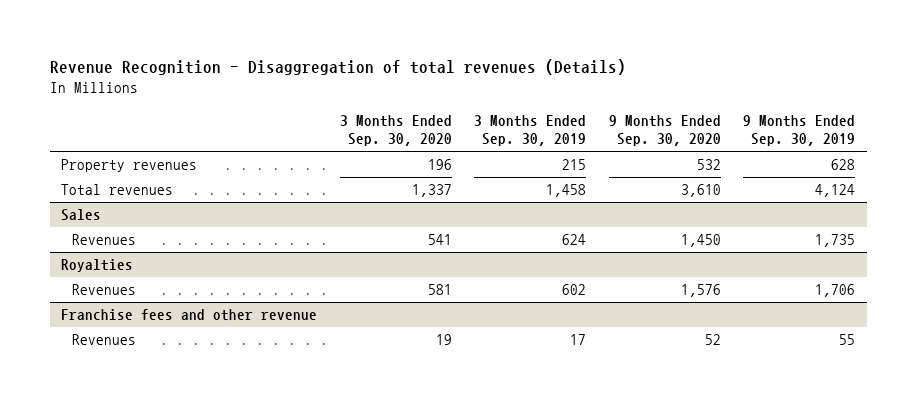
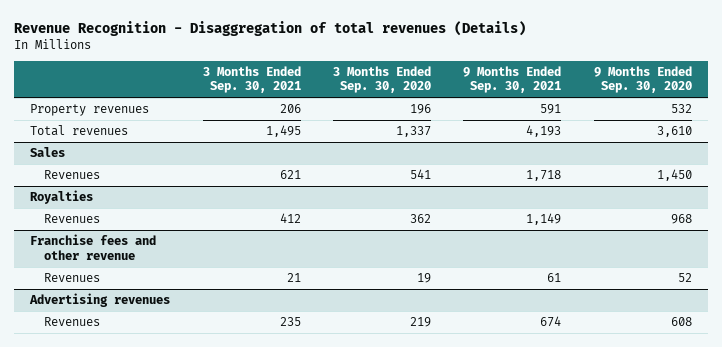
[474,114,587,147] 3 Months Ended Sep. 30, 2019 -> none
[743,114,856,147] 9 Months Ended Sep. 30, 2019 -> none
none -> [202,65,301,94] 3 Months Ended Sep. 30, 2021
none -> [463,65,562,94] 9 Months Ended Sep. 30, 2021
[427,284,452,296] 581 -> [410,213,432,223] 362
[680,284,721,298] 1,576 -> [670,213,692,224] 968
none -> [29,292,171,307] Advertising revenues
none -> [44,316,101,326] Revenues

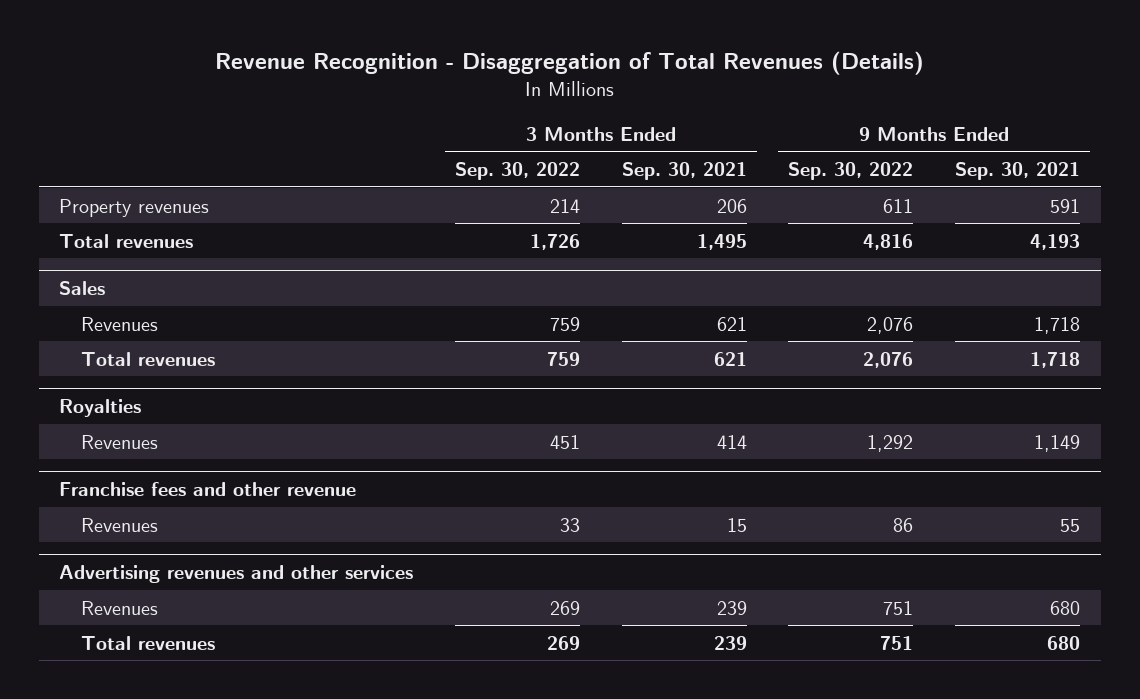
[14,20,527,36] Revenue Recognition - Disaggregation of total revenues (Details) -> [214,51,924,76] Revenue Recognition - Disaggregation of Total Revenues (Details)
[333,65,432,94] 3 Months Ended Sep. 30, 2020 -> none
[593,65,692,94] 9 Months Ended Sep. 30, 2020 -> none
none -> [455,162,581,181] Sep. 30, 2022
none -> [788,162,914,181] Sep. 30, 2022
none -> [80,351,215,366] Total revenues
[279,212,301,223] 412 -> [716,434,747,449] 414
[286,272,301,282] 21 -> [726,517,747,532] 15
[547,272,562,282] 61 -> [1060,518,1081,532] 55
[29,292,171,307] Advertising revenues -> [59,564,414,583] Advertising revenues and other services
[279,316,301,326] 235 -> [716,600,747,615] 239
[540,315,562,327] 674 -> [1050,600,1081,615] 680
none -> [80,635,215,650] Total revenues

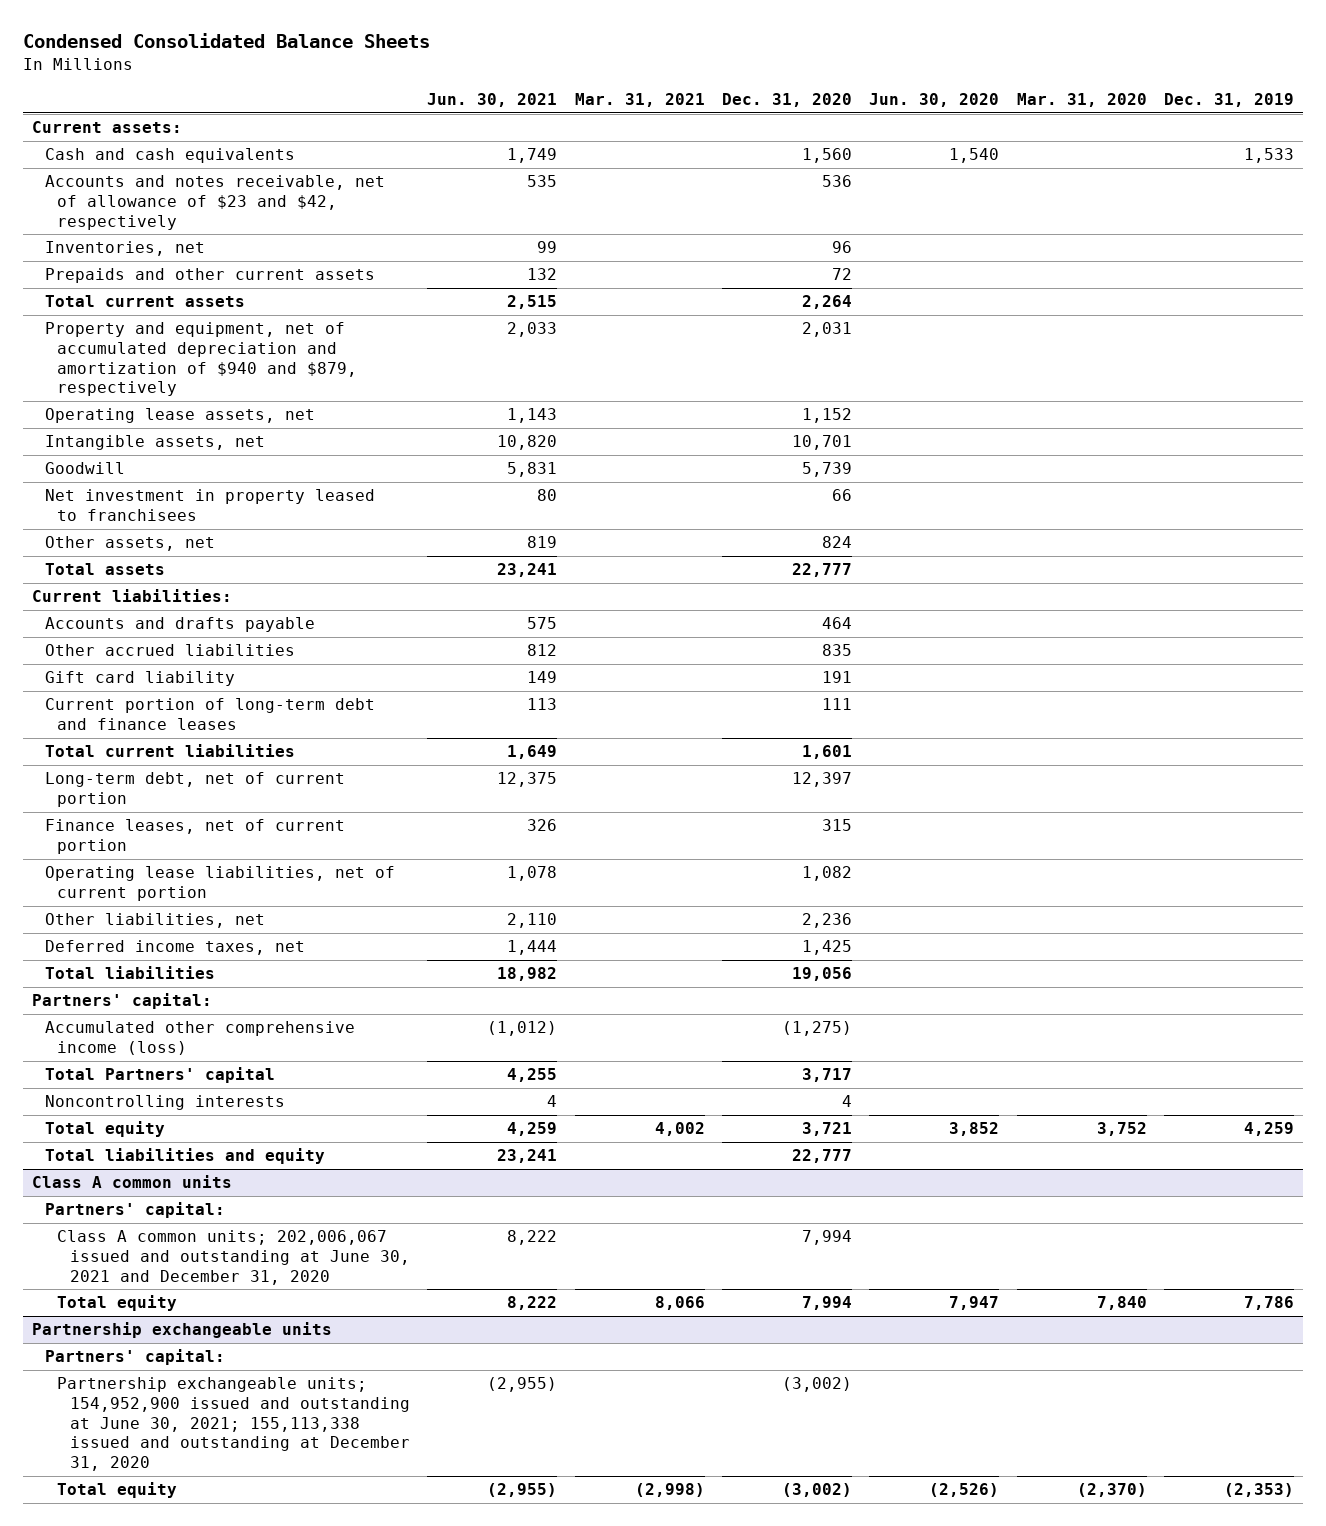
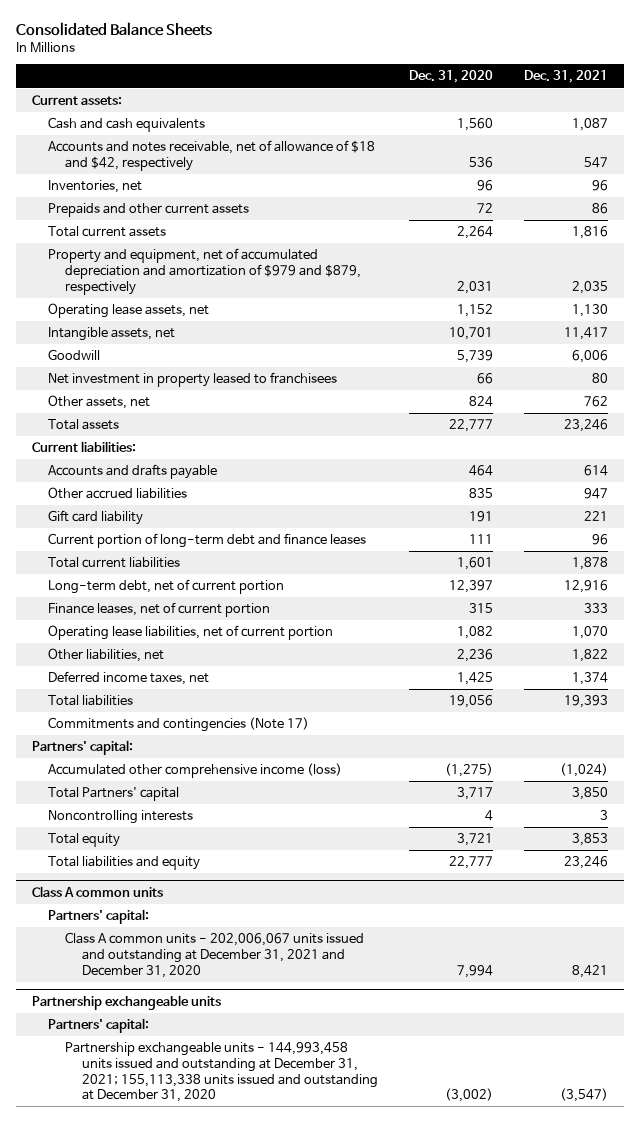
[23,33,431,49] Condensed Consolidated Balance Sheets -> [15,22,212,37] Consolidated Balance Sheets
[427,92,558,107] Jun. 30, 2021 -> none
[574,92,705,107] Mar. 31, 2021 -> none
[869,92,1000,107] Jun. 30, 2020 -> none
[1016,92,1147,107] Mar. 31, 2020 -> none
[1163,92,1294,107] Dec. 31, 2019 -> none
none -> [524,70,609,84] Dec. 31, 2021
[44,175,385,230] Accounts and notes receivable, net of allowance of $23 and $42, respectively -> [48,140,376,171] Accounts and notes receivable, net of allowance of $18 and $42, respectively
[44,322,358,397] Property and equipment, net of accumulated depreciation and amortization of $940 and $879, respectively -> [48,248,362,295] Property and equipment, net of accumulated depreciation and amortization of $979 and $879, respectively
none -> [48,717,310,733] Commitments and contingencies (Note 17)
[57,1295,178,1312] Total equity -> none
[57,1230,410,1285] Class A common units; 202,006,067 issued and outstanding at June 30, 2021 and December 31, 2020 -> [65,932,365,978] Class A common units - 202,006,067 units issued and outstanding at December 31, 2021 and December 31, 2020
[57,1482,178,1499] Total equity -> none
[57,1377,410,1471] Partnership exchangeable units; 154,952,900 issued and outstanding at June 30, 2021; 155,113,338 issued and outstanding at December 31, 2020 -> [65,1042,378,1103] Partnership exchangeable units - 144,993,458 units issued and outstanding at December 31, 2021; 155,113,338 units issued and outstanding at December 31, 2020

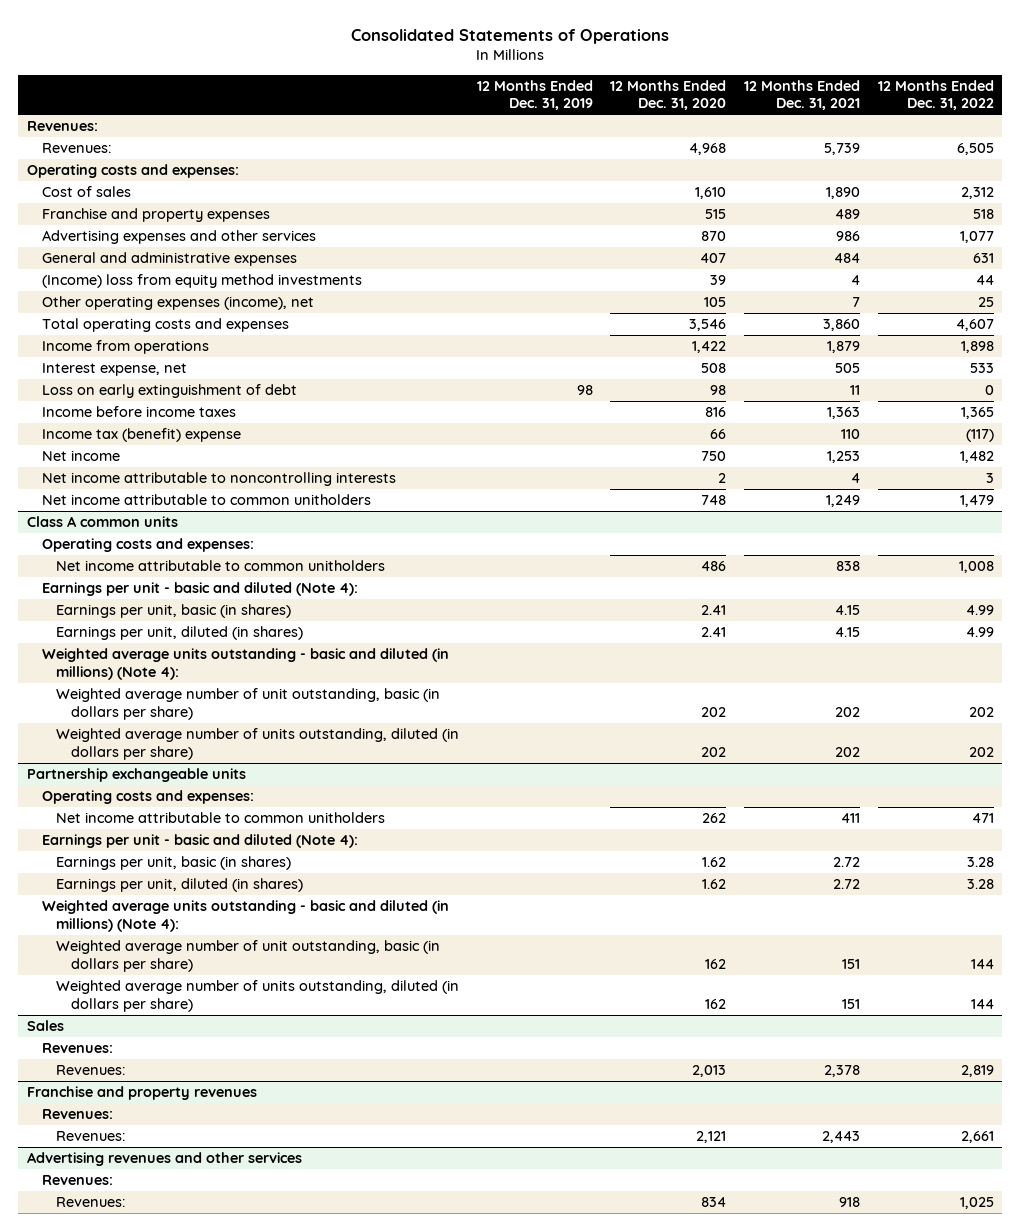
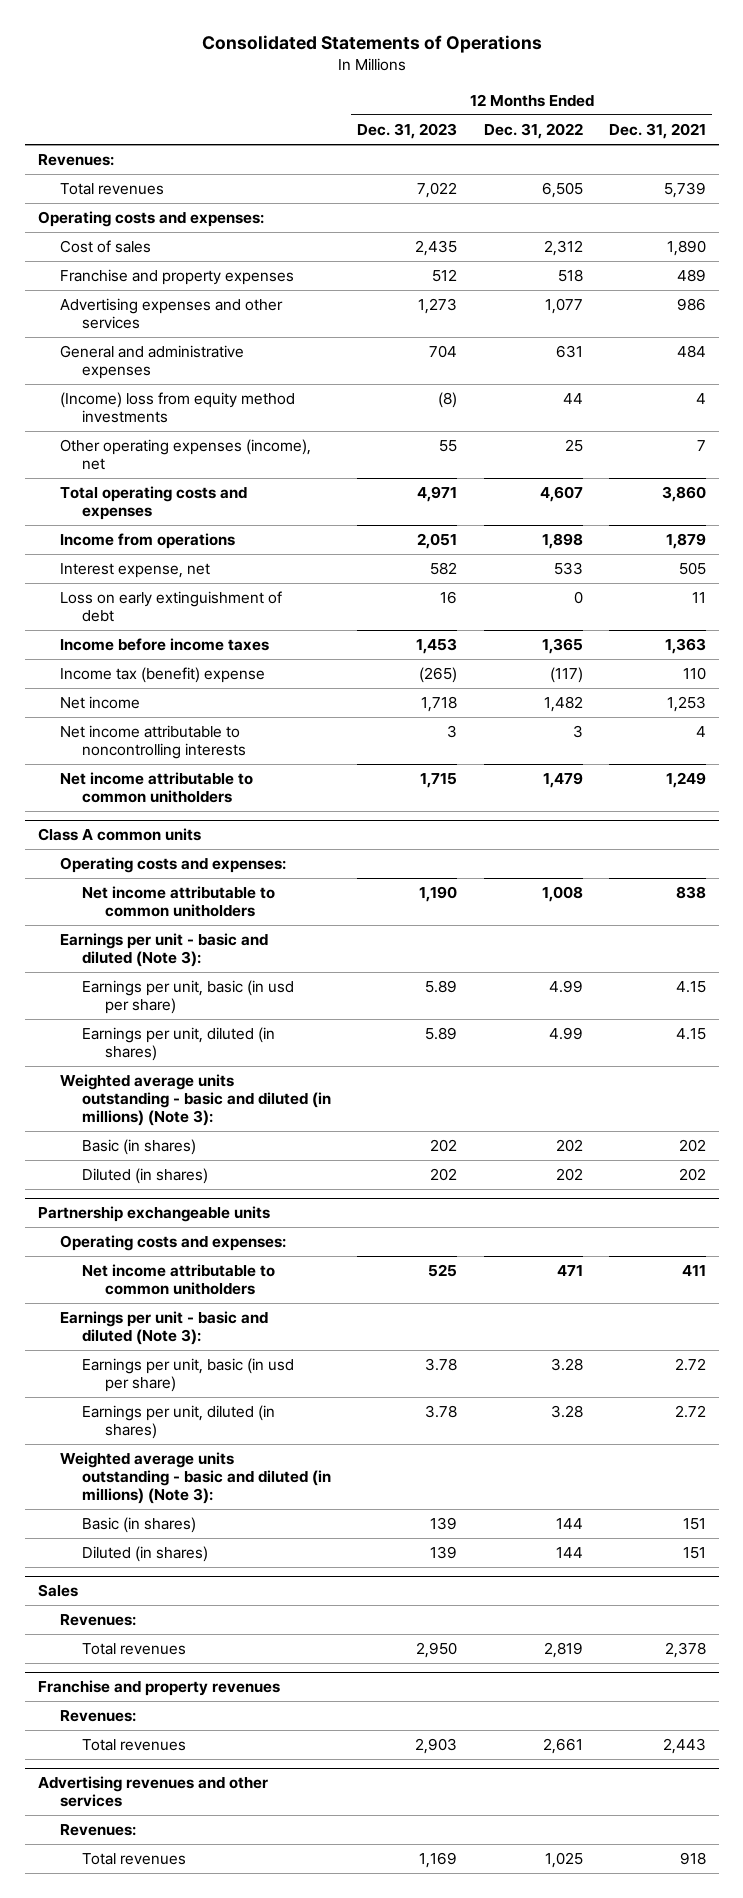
[476,79,593,111] 12 Months Ended Dec. 31, 2019 -> none
[610,79,727,111] 12 Months Ended Dec. 31, 2020 -> none
none -> [357,123,458,140] Dec. 31, 2023
[41,143,111,154] Revenues: -> [60,183,165,196] Total revenues
[41,582,358,597] Earnings per unit - basic and diluted (Note 4): -> [60,933,269,968] Earnings per unit - basic and diluted (Note 3):
[56,604,292,619] Earnings per unit, basic (in shares) -> [82,980,295,1015] Earnings per unit, basic (in usd per share)
[41,648,449,680] Weighted average units outstanding - basic and diluted (in millions) (Note 4): -> [60,1074,332,1127] Weighted average units outstanding - basic and diluted (in millions) (Note 3):
[56,688,441,720] Weighted average number of unit outstanding, basic (in dollars per share) -> [82,1139,197,1156] Basic (in shares)
[56,728,460,760] Weighted average number of units outstanding, diluted (in dollars per share) -> [82,1168,209,1185] Diluted (in shares)
[41,834,358,849] Earnings per unit - basic and diluted (Note 4): -> [60,1311,269,1346] Earnings per unit - basic and diluted (Note 3):
[56,856,292,871] Earnings per unit, basic (in shares) -> [82,1358,295,1393] Earnings per unit, basic (in usd per share)
[41,900,449,932] Weighted average units outstanding - basic and diluted (in millions) (Note 4): -> [60,1452,332,1505] Weighted average units outstanding - basic and diluted (in millions) (Note 3):
[56,940,441,972] Weighted average number of unit outstanding, basic (in dollars per share) -> [82,1517,197,1534] Basic (in shares)
[56,980,460,1012] Weighted average number of units outstanding, diluted (in dollars per share) -> [82,1546,209,1563] Diluted (in shares)
[56,1065,126,1076] Revenues: -> [82,1643,187,1656] Total revenues
[56,1131,126,1142] Revenues: -> [82,1739,187,1752] Total revenues
[56,1197,126,1208] Revenues: -> [82,1853,187,1866] Total revenues

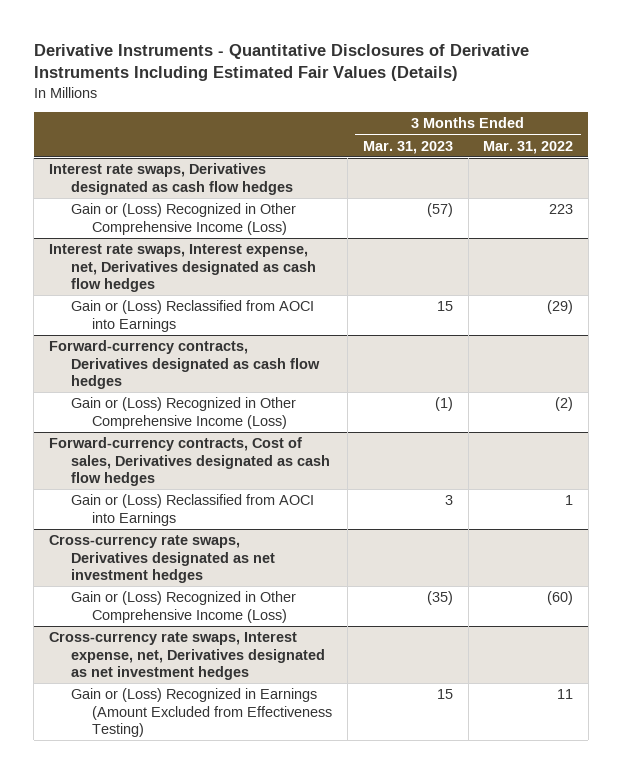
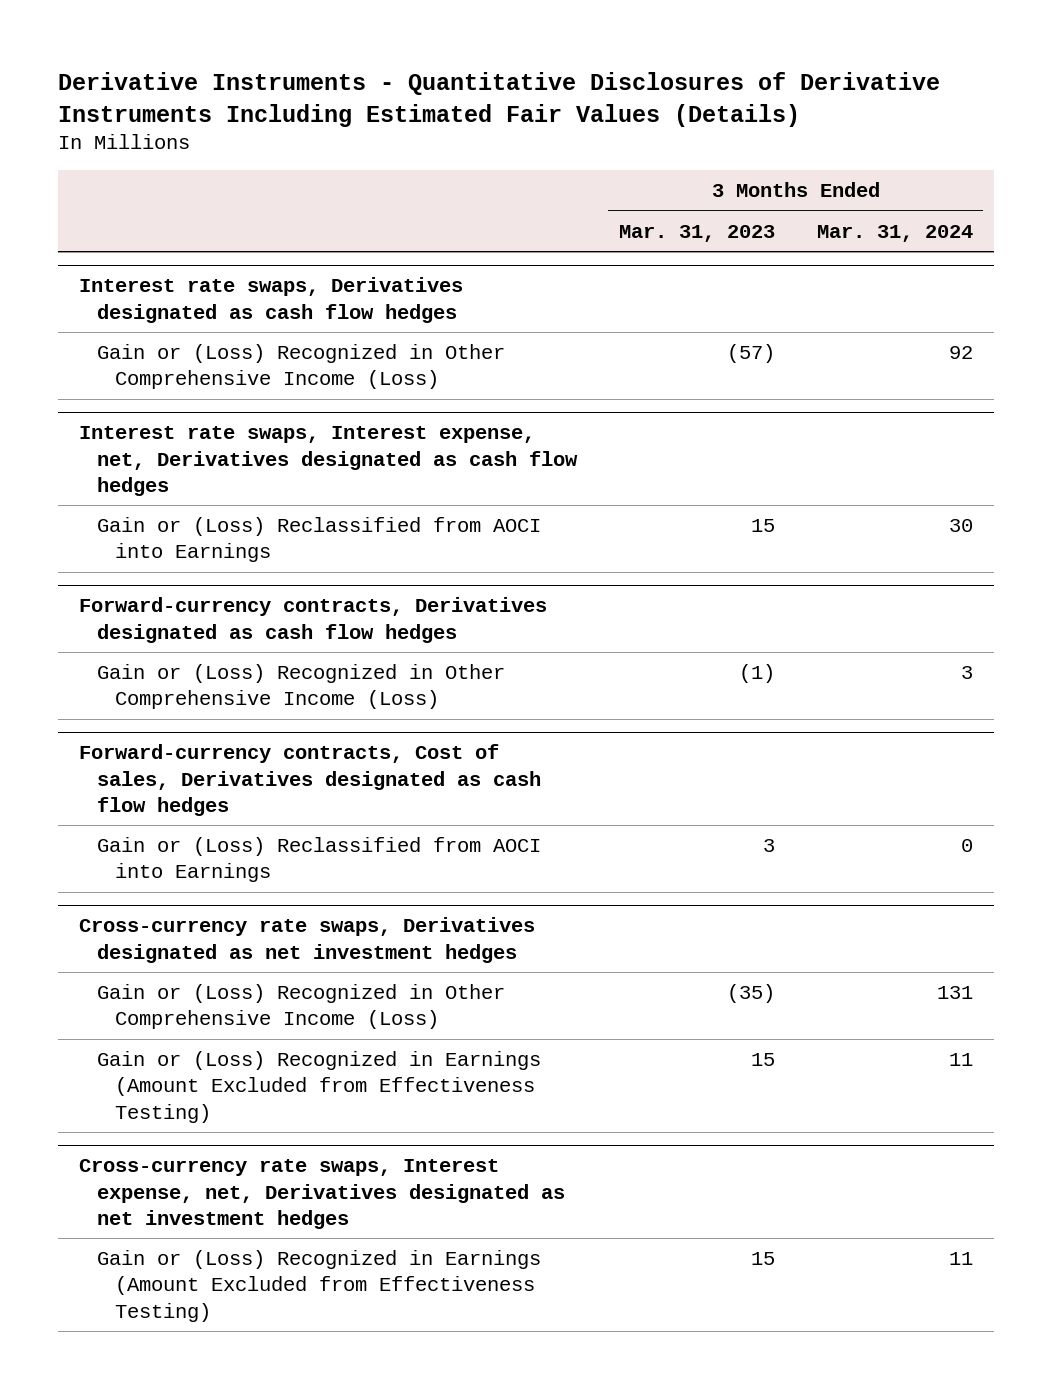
[483,140,574,154] Mar. 31, 2022 -> none
none -> [816,224,973,242] Mar. 31, 2024
none -> [96,1051,541,1123] Gain or (Loss) Recognized in Earnings (Amount Excluded from Effectiveness Testing)

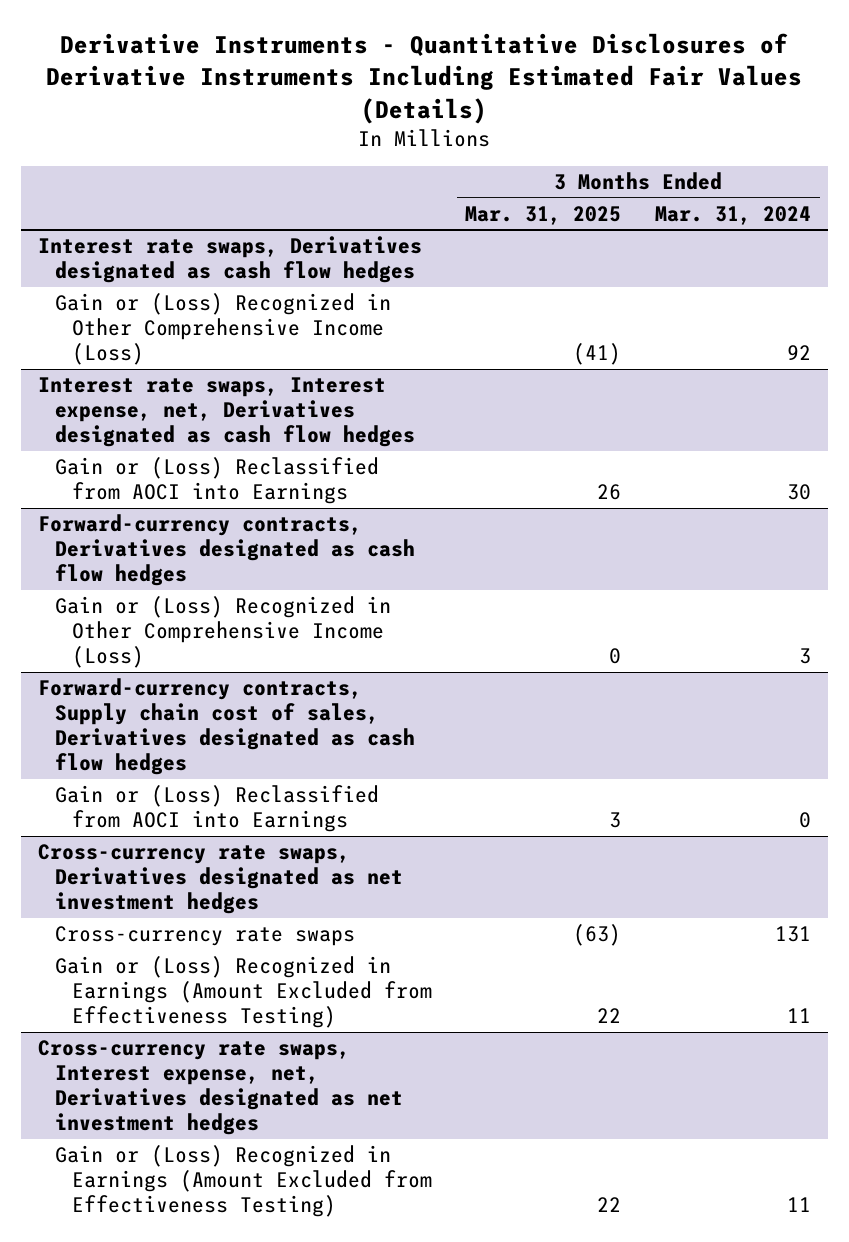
[618,224,775,242] Mar. 31, 2023 -> none
none -> [465,205,622,225] Mar. 31, 2025
[78,744,541,816] Forward-currency contracts, Cost of sales, Derivatives designated as cash flow hedges -> [37,678,415,776] Forward-currency contracts, Supply chain cost of sales, Derivatives designated as cash flow hedges
[96,984,505,1030] Gain or (Loss) Recognized in Other Comprehensive Income (Loss) -> [54,926,355,947] Cross-currency rate swaps

